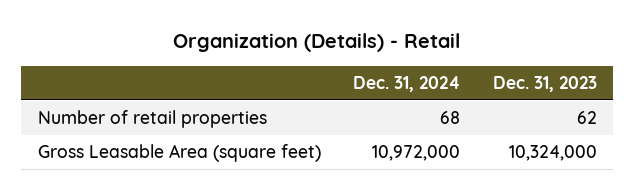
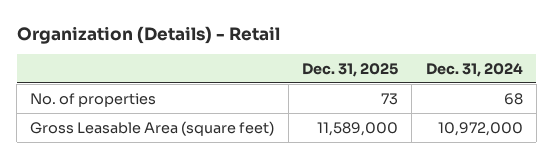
[492,75,597,92] Dec. 31, 2023 -> none
none -> [302,62,399,77] Dec. 31, 2025
[37,110,267,129] Number of retail properties -> [30,92,157,107] No. of properties

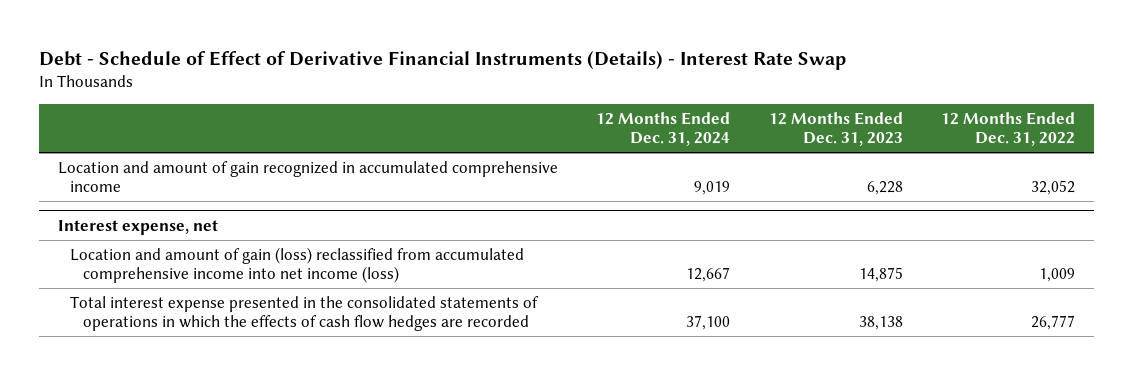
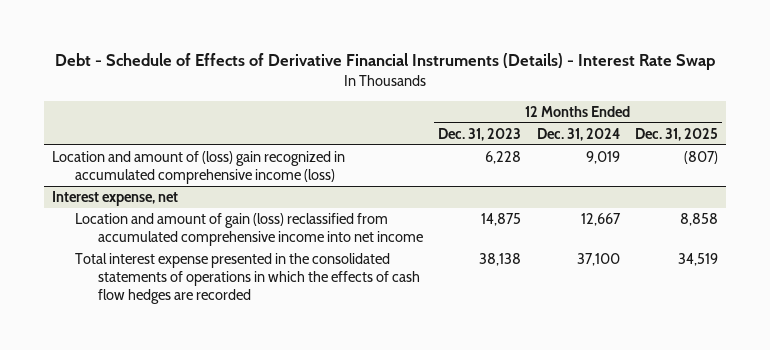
[38,50,846,70] Debt - Schedule of Effect of Derivative Financial Instruments (Details) - Interest Rate Swap -> [54,53,715,71] Debt - Schedule of Effects of Derivative Financial Instruments (Details) - Interest Rate Swap
[940,111,1075,147] 12 Months Ended Dec. 31, 2022 -> none
none -> [634,127,718,141] Dec. 31, 2025
[57,160,558,193] Location and amount of gain recognized in accumulated comprehensive income -> [51,151,345,185] Location and amount of (loss) gain recognized in accumulated comprehensive income (loss)
[70,246,525,284] Location and amount of gain (loss) reclassified from accumulated comprehensive income into net income (loss) -> [74,213,423,247] Location and amount of gain (loss) reclassified from accumulated comprehensive income into net income

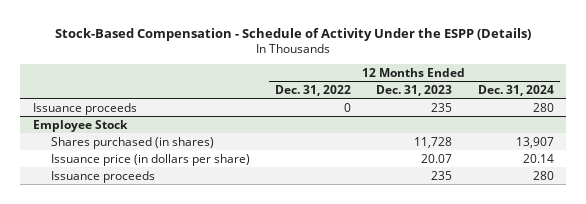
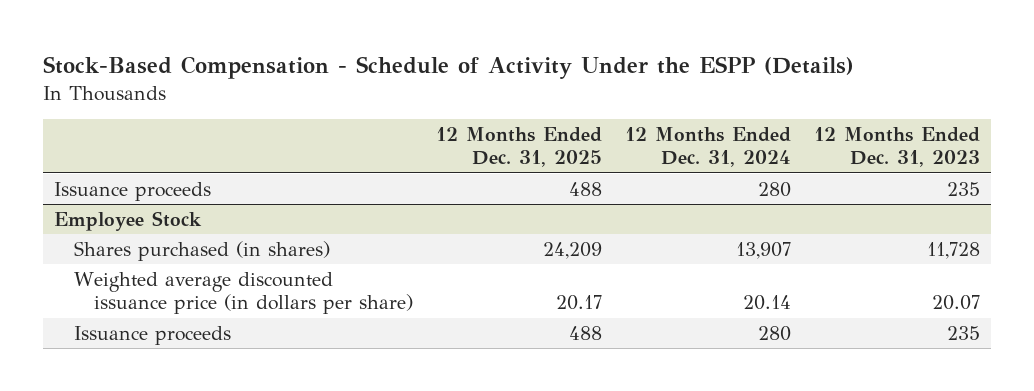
[274,84,351,96] Dec. 31, 2022 -> none
none -> [435,126,602,168] 12 Months Ended Dec. 31, 2025
[50,153,250,166] Issuance price (in dollars per share) -> [74,271,413,315] Weighted average discounted issuance price (in dollars per share)

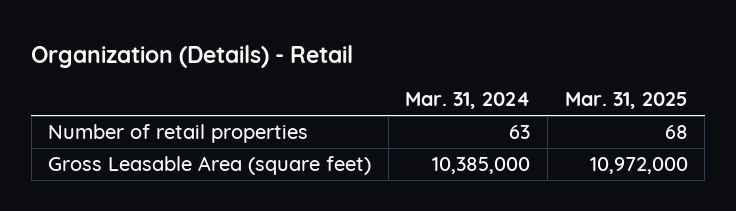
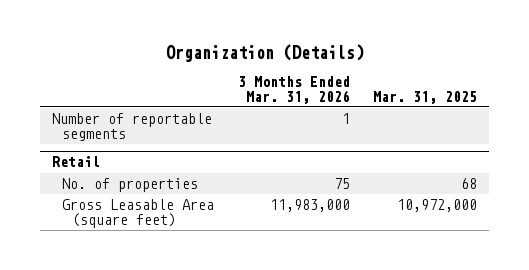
[31,44,354,68] Organization (Details) - Retail -> [165,43,364,62] Organization (Details)
[405,92,531,110] Mar. 31, 2024 -> none
none -> [237,76,350,104] 3 Months Ended Mar. 31, 2026
none -> [51,113,212,141] Number of reportable segments
none -> [51,156,100,168] Retail
[48,124,309,144] Number of retail properties -> [61,178,198,193] No. of properties

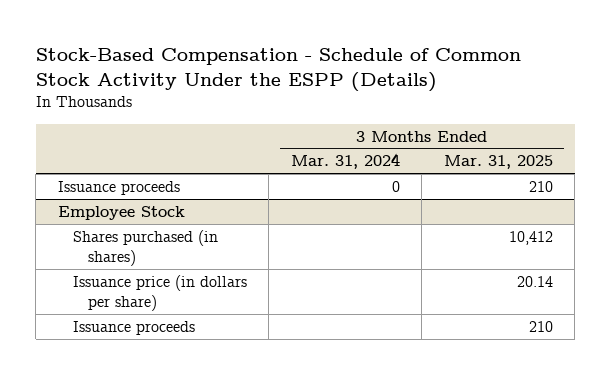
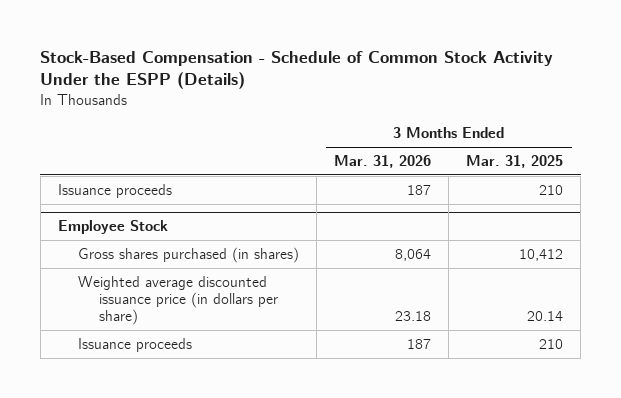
[290,153,400,170] Mar. 31, 2024 -> none
none -> [334,155,432,169] Mar. 31, 2026
[72,229,218,267] Shares purchased (in shares) -> [78,246,300,263] Gross shares purchased (in shares)
[72,274,247,312] Issuance price (in dollars per share) -> [78,275,279,326] Weighted average discounted issuance price (in dollars per share)

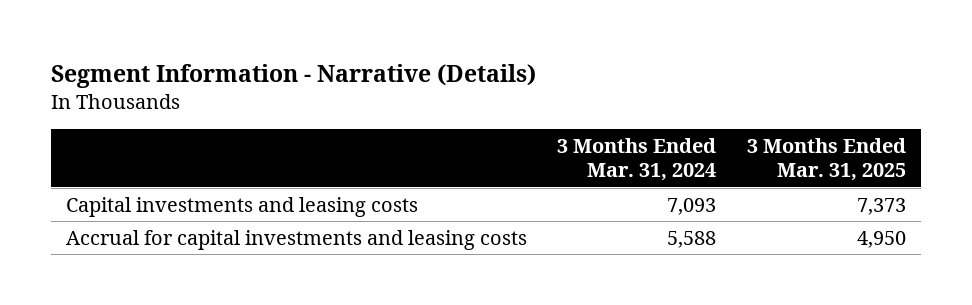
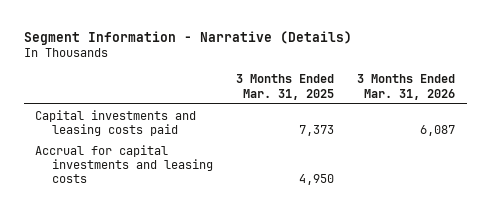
[557,137,717,182] 3 Months Ended Mar. 31, 2024 -> none
none -> [357,74,456,100] 3 Months Ended Mar. 31, 2026
[66,196,419,217] Capital investments and leasing costs -> [35,109,197,137] Capital investments and leasing costs paid

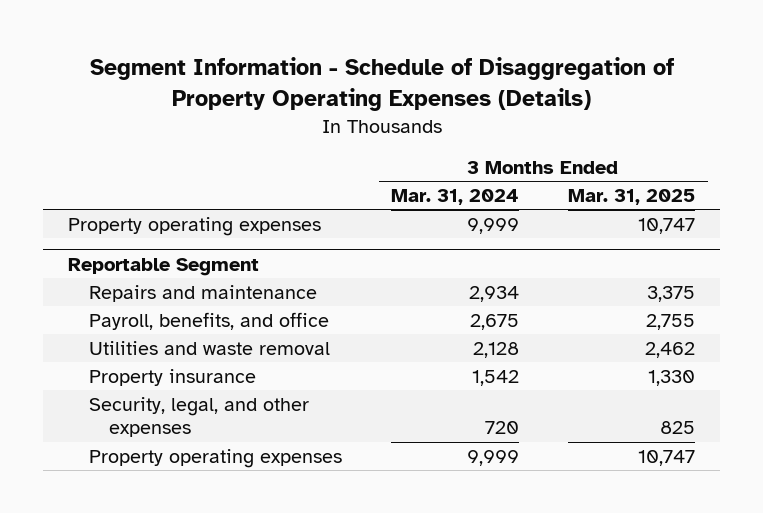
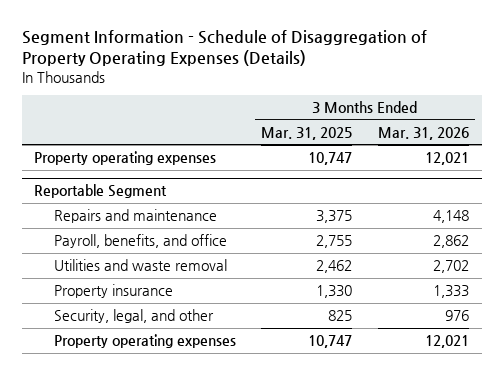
[391,189,520,206] Mar. 31, 2024 -> none
none -> [377,126,469,140] Mar. 31, 2026
[88,396,309,438] Security, legal, and other expenses -> [53,309,214,324] Security, legal, and other

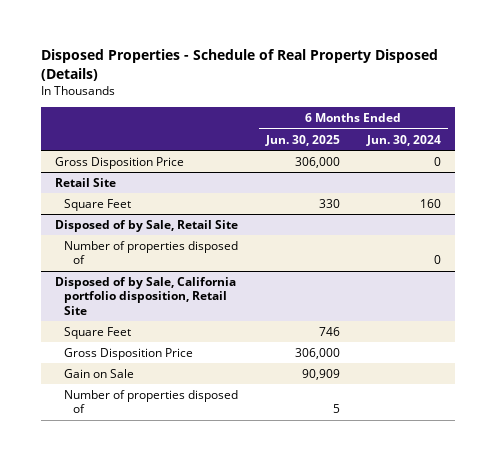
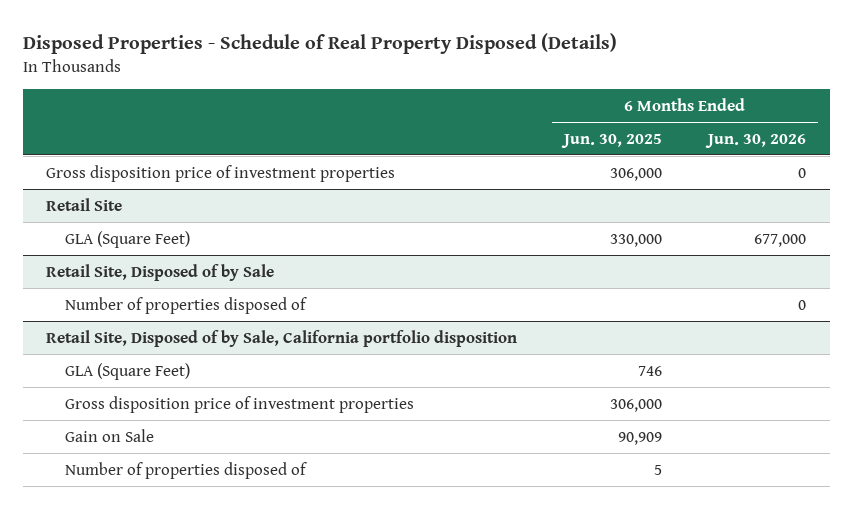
[366,134,442,146] Jun. 30, 2024 -> none
none -> [705,133,807,148] Jun. 30, 2026
[54,157,184,170] Gross Disposition Price -> [46,164,396,182] Gross disposition price of investment properties
[63,199,131,212] Square Feet -> [64,230,190,248] GLA (Square Feet)
[318,199,340,209] 330 -> [609,233,662,247] 330,000
[54,220,238,233] Disposed of by Sale, Retail Site -> [46,263,275,281] Retail Site, Disposed of by Sale
[54,277,236,315] Disposed of by Sale, California portfolio disposition, Retail Site -> [46,329,518,347] Retail Site, Disposed of by Sale, California portfolio disposition
[63,327,131,340] Square Feet -> [64,362,190,380] GLA (Square Feet)
[63,348,193,361] Gross Disposition Price -> [64,395,414,413] Gross disposition price of investment properties

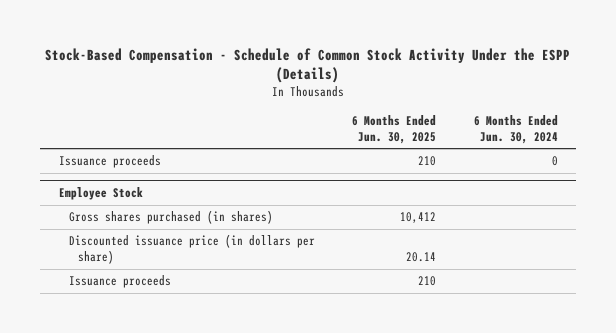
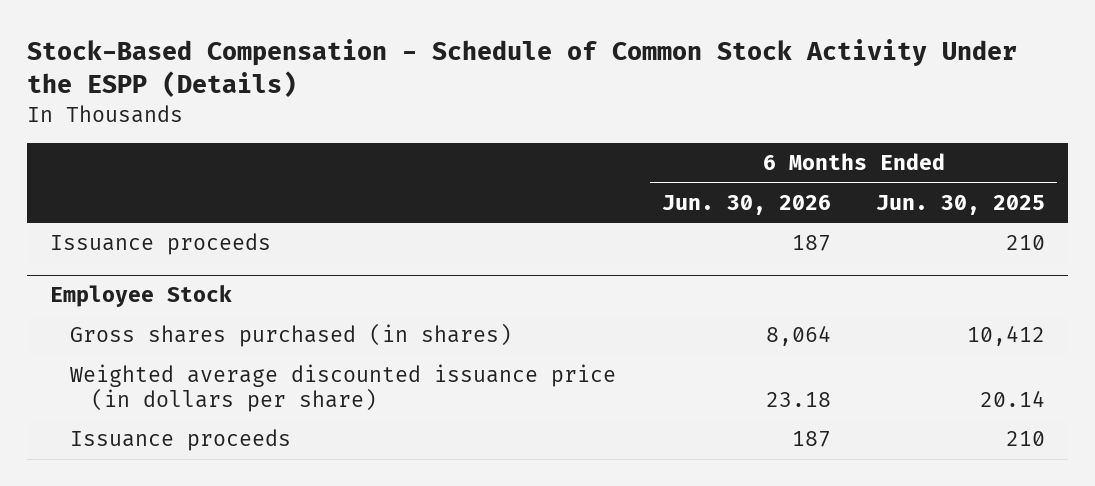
[473,114,558,144] 6 Months Ended Jun. 30, 2024 -> none
none -> [661,194,831,215] Jun. 30, 2026
[68,234,315,265] Discounted issuance price (in dollars per share) -> [70,364,617,412] Weighted average discounted issuance price (in dollars per share)

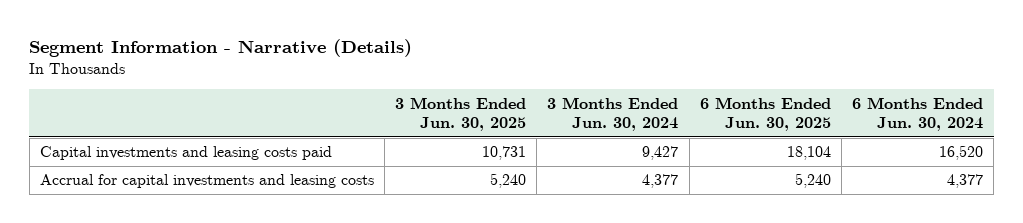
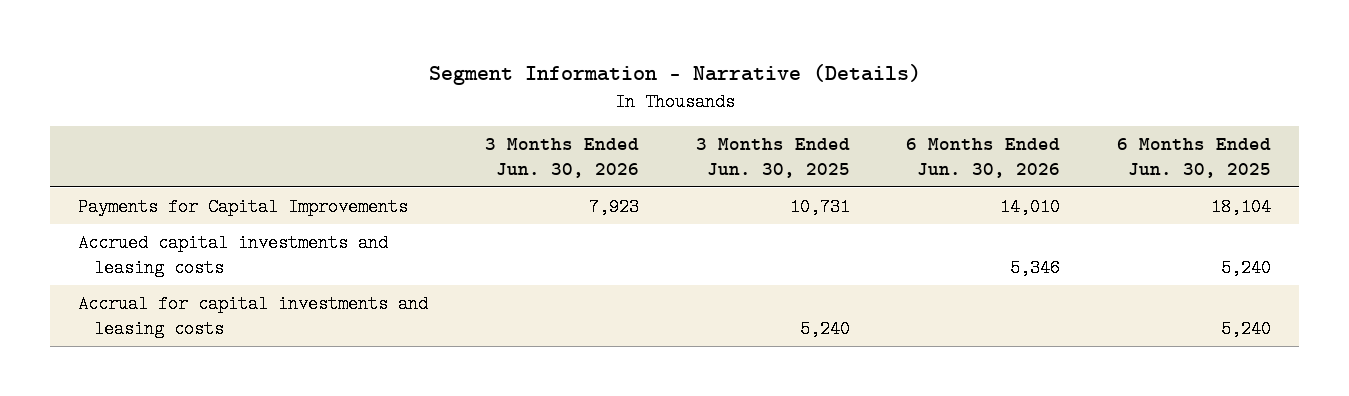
[547,96,679,132] 3 Months Ended Jun. 30, 2024 -> none
[851,96,983,132] 6 Months Ended Jun. 30, 2024 -> none
none -> [484,137,639,178] 3 Months Ended Jun. 30, 2026
none -> [906,137,1061,178] 6 Months Ended Jun. 30, 2026
[39,146,332,161] Capital investments and leasing costs paid -> [78,197,409,216] Payments for Capital Improvements
none -> [78,233,389,277] Accrued capital investments and leasing costs

